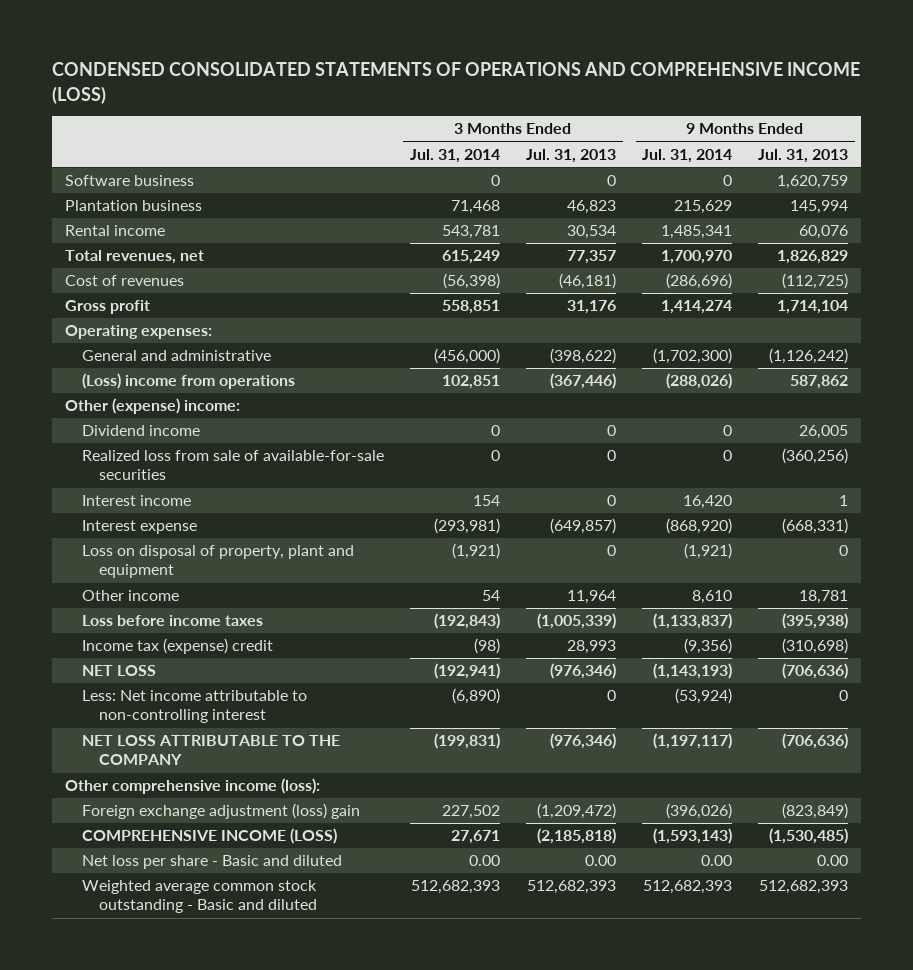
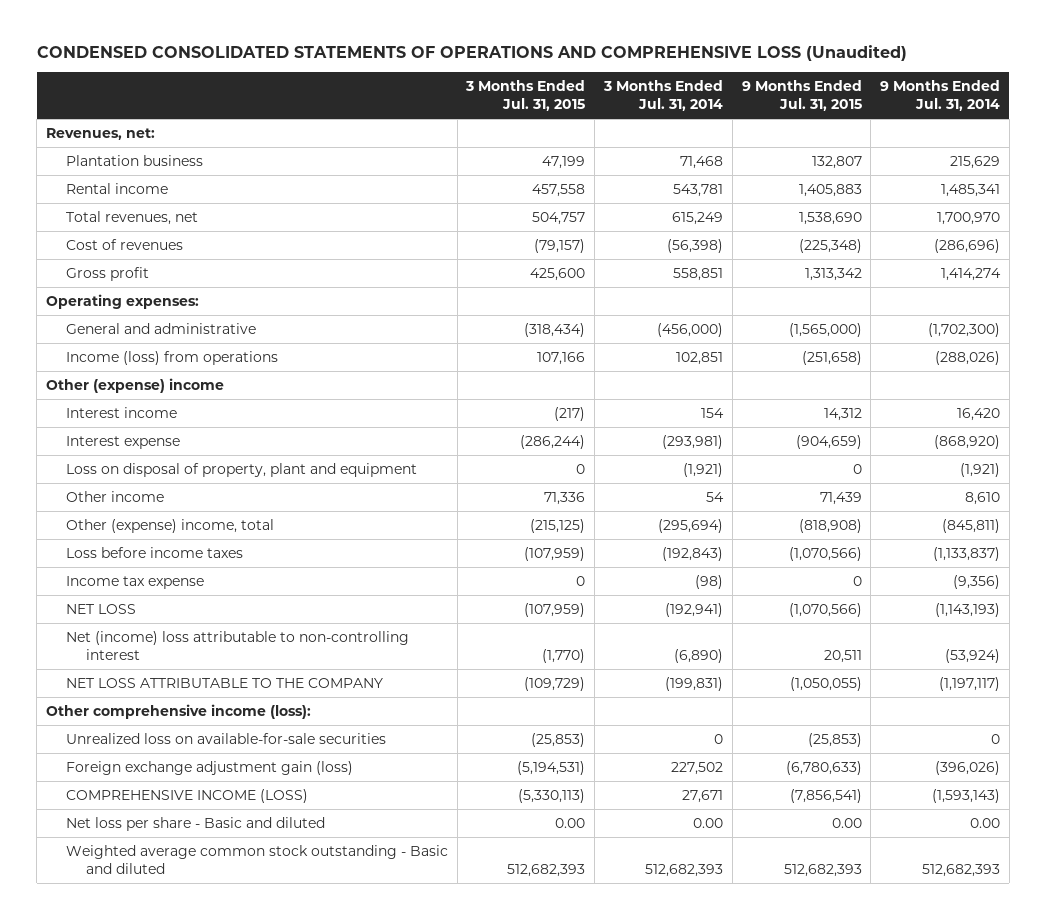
[52,62,861,104] CONDENSED CONSOLIDATED STATEMENTS OF OPERATIONS AND COMPREHENSIVE INCOME (LOSS) -> [36,45,907,62] CONDENSED CONSOLIDATED STATEMENTS OF OPERATIONS AND COMPREHENSIVE LOSS (Unaudited)
[526,148,617,163] Jul. 31, 2013 -> none
[758,148,849,163] Jul. 31, 2013 -> none
none -> [465,80,586,112] 3 Months Ended Jul. 31, 2015
none -> [741,80,862,112] 9 Months Ended Jul. 31, 2015
[65,175,195,187] Software business -> none
none -> [45,127,155,140] Revenues, net:
[81,425,200,437] Dividend income -> none
[81,450,384,481] Realized loss from sale of available-for-sale securities -> none
[81,373,295,390] (Loss) income from operations -> [65,350,278,365] Income (loss) from operations
[65,398,241,415] Other (expense) income: -> [45,377,224,393] Other (expense) income
none -> [65,518,274,533] Other (expense) income, total
[81,638,273,655] Income tax (expense) credit -> [65,575,204,589] Income tax expense
[81,690,307,724] Less: Net income attributable to non-controlling interest -> [65,630,409,660] Net (income) loss attributable to non-controlling interest
none -> [65,732,386,744] Unrealized loss on available-for-sale securities
[81,803,360,820] Foreign exchange adjustment (loss) gain -> [65,760,353,775] Foreign exchange adjustment gain (loss)

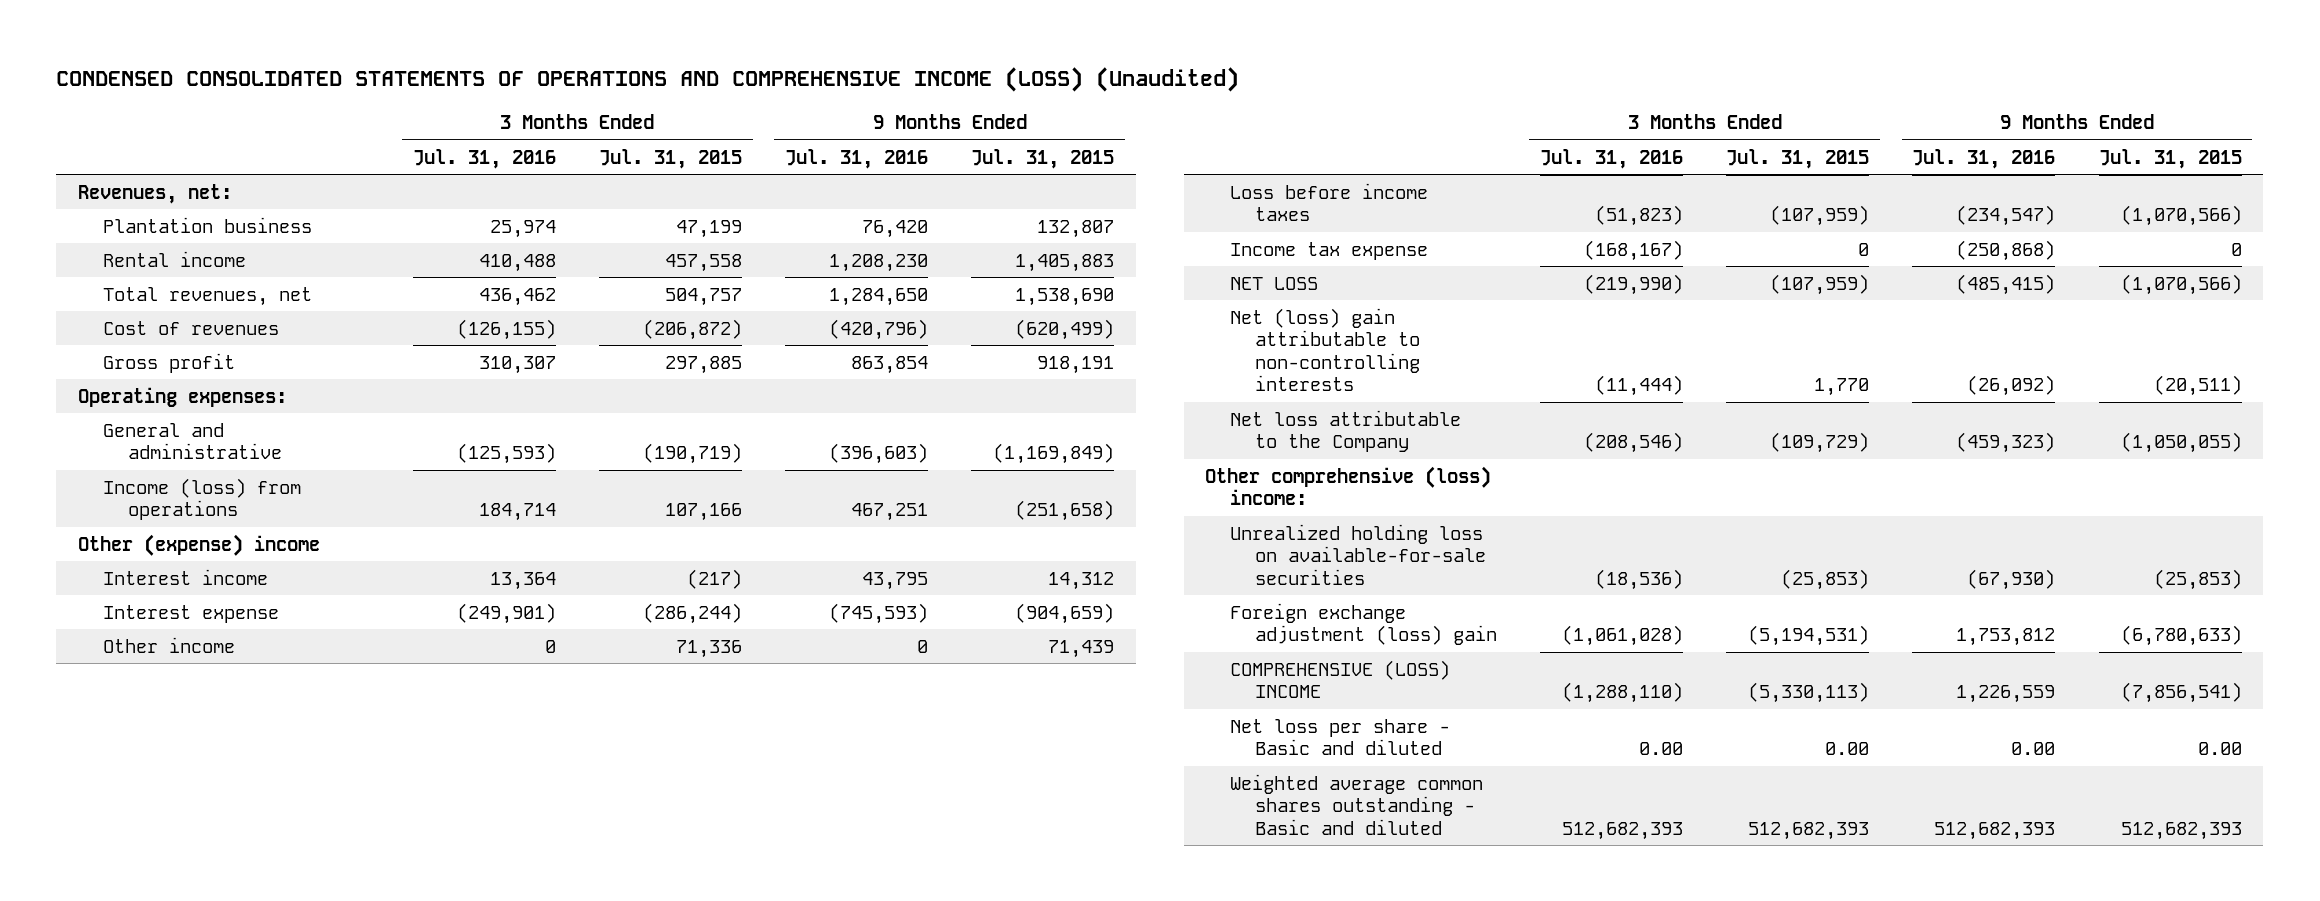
[36,45,907,62] CONDENSED CONSOLIDATED STATEMENTS OF OPERATIONS AND COMPREHENSIVE LOSS (Unaudited) -> [56,67,1240,93] CONDENSED CONSOLIDATED STATEMENTS OF OPERATIONS AND COMPREHENSIVE INCOME (LOSS) (Unaudited)
[602,80,723,112] 3 Months Ended Jul. 31, 2014 -> none
[880,80,1001,112] 9 Months Ended Jul. 31, 2014 -> none
none -> [412,148,556,169] Jul. 31, 2016
none -> [785,148,929,169] Jul. 31, 2016
[534,238,586,253] (79,157) -> [642,318,742,340] (206,872)
[798,238,862,253] (225,348) -> [1015,318,1115,340] (620,499)
[530,267,586,281] 425,600 -> [664,355,742,374] 297,885
[804,267,862,281] 1,313,342 -> [1037,355,1115,374] 918,191
[524,322,586,337] (318,434) -> [642,443,742,465] (190,719)
[788,322,862,337] (1,565,000) -> [993,443,1115,465] (1,169,849)
[65,462,417,477] Loss on disposal of property, plant and equipment -> none
[65,518,274,533] Other (expense) income, total -> none
[65,630,409,660] Net (income) loss attributable to non-controlling interest -> [1230,307,1420,392] Net (loss) gain attributable to non-controlling interests
[542,648,586,663] (1,770) -> [1814,378,1870,397] 1,770
[823,649,862,663] 20,511 -> [2153,375,2242,397] (20,511)
[65,677,383,688] NET LOSS ATTRIBUTABLE TO THE COMPANY -> [1230,409,1462,453] Net loss attributable to the Company
[45,703,311,719] Other comprehensive income (loss): -> [1205,465,1492,506] Other comprehensive (loss) income:
[65,732,386,744] Unrealized loss on available-for-sale securities -> [1230,523,1486,585] Unrealized holding loss on available-for-sale securities
[65,760,353,775] Foreign exchange adjustment gain (loss) -> [1230,602,1497,646] Foreign exchange adjustment (loss) gain
[65,788,308,803] COMPREHENSIVE INCOME (LOSS) -> [1230,659,1451,699] COMPREHENSIVE (LOSS) INCOME
[65,844,448,874] Weighted average common stock outstanding - Basic and diluted -> [1230,773,1484,835] Weighted average common shares outstanding - Basic and diluted

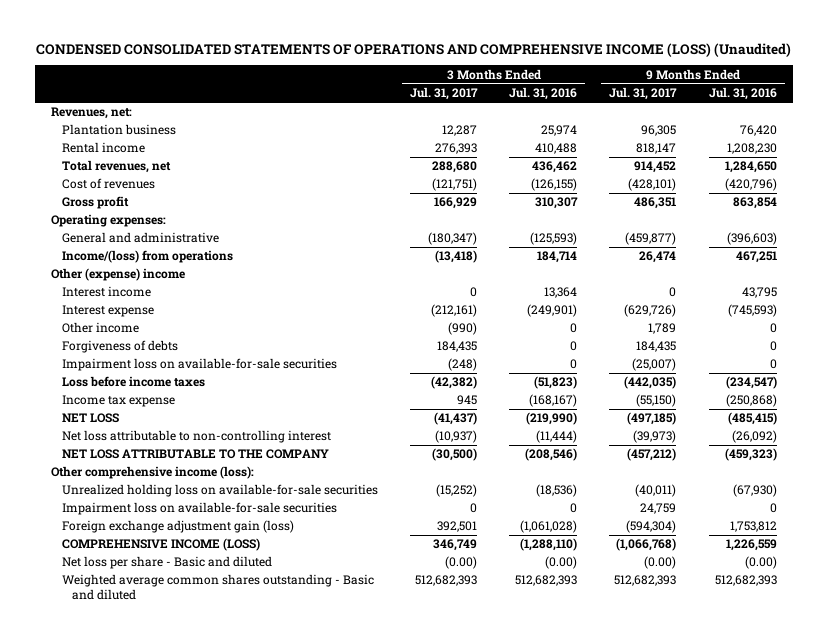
[598,148,742,169] Jul. 31, 2015 -> none
[971,148,1115,169] Jul. 31, 2015 -> none
none -> [409,87,478,101] Jul. 31, 2017
none -> [609,87,678,101] Jul. 31, 2017
[102,477,301,521] Income (loss) from operations -> [61,250,233,264] Income/(loss) from operations
none -> [61,340,178,354] Forgiveness of debts
none -> [61,358,337,372] Impairment loss on available-for-sale securities
[1230,307,1420,392] Net (loss) gain attributable to non-controlling interests -> [61,430,331,444] Net loss attributable to non-controlling interest
[1230,409,1462,453] Net loss attributable to the Company -> [61,449,329,460] NET LOSS ATTRIBUTABLE TO THE COMPANY
[1205,465,1492,506] Other comprehensive (loss) income: -> [51,466,255,480] Other comprehensive income (loss):
none -> [61,502,337,516] Impairment loss on available-for-sale securities
[1230,602,1497,646] Foreign exchange adjustment (loss) gain -> [61,520,294,534] Foreign exchange adjustment gain (loss)
[1230,659,1451,699] COMPREHENSIVE (LOSS) INCOME -> [61,538,260,552] COMPREHENSIVE INCOME (LOSS)
[1639,742,1684,756] 0.00 -> [545,556,578,570] (0.00)
[2011,742,2056,756] 0.00 -> [744,556,777,570] (0.00)

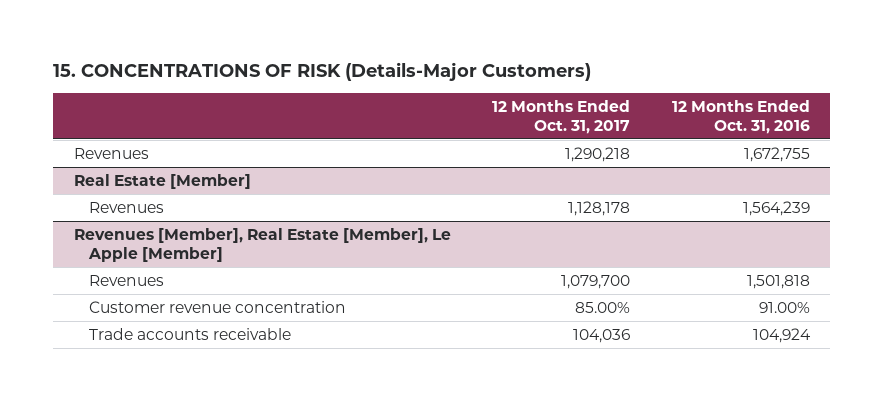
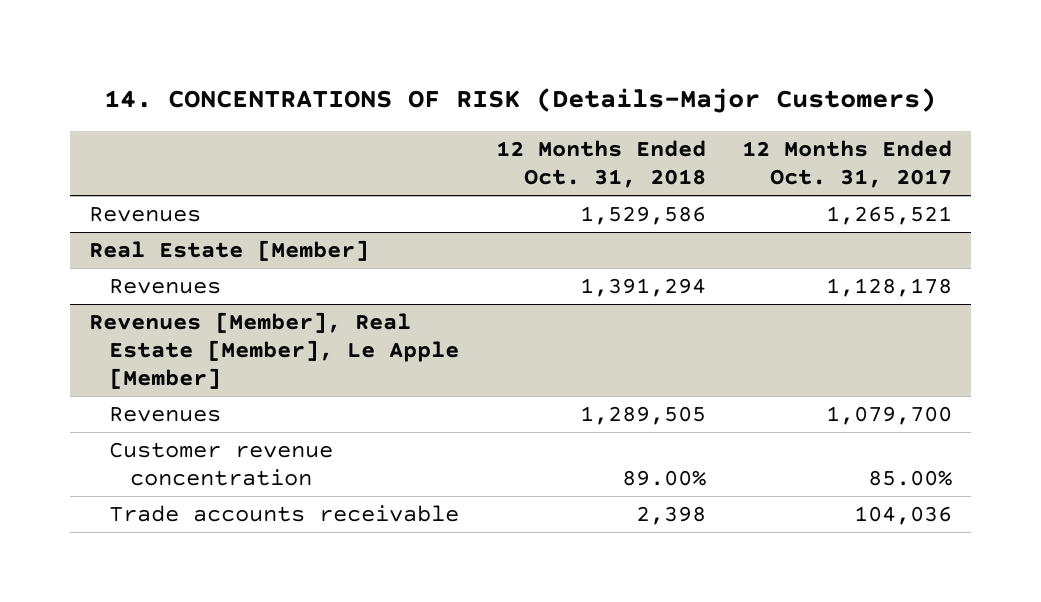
[53,62,592,82] 15. CONCENTRATIONS OF RISK (Details-Major Customers) -> [104,88,937,114] 14. CONCENTRATIONS OF RISK (Details-Major Customers)
[671,99,810,134] 12 Months Ended Oct. 31, 2016 -> none
none -> [495,140,706,189] 12 Months Ended Oct. 31, 2018
[565,147,631,163] 1,290,218 -> [826,205,953,225] 1,265,521

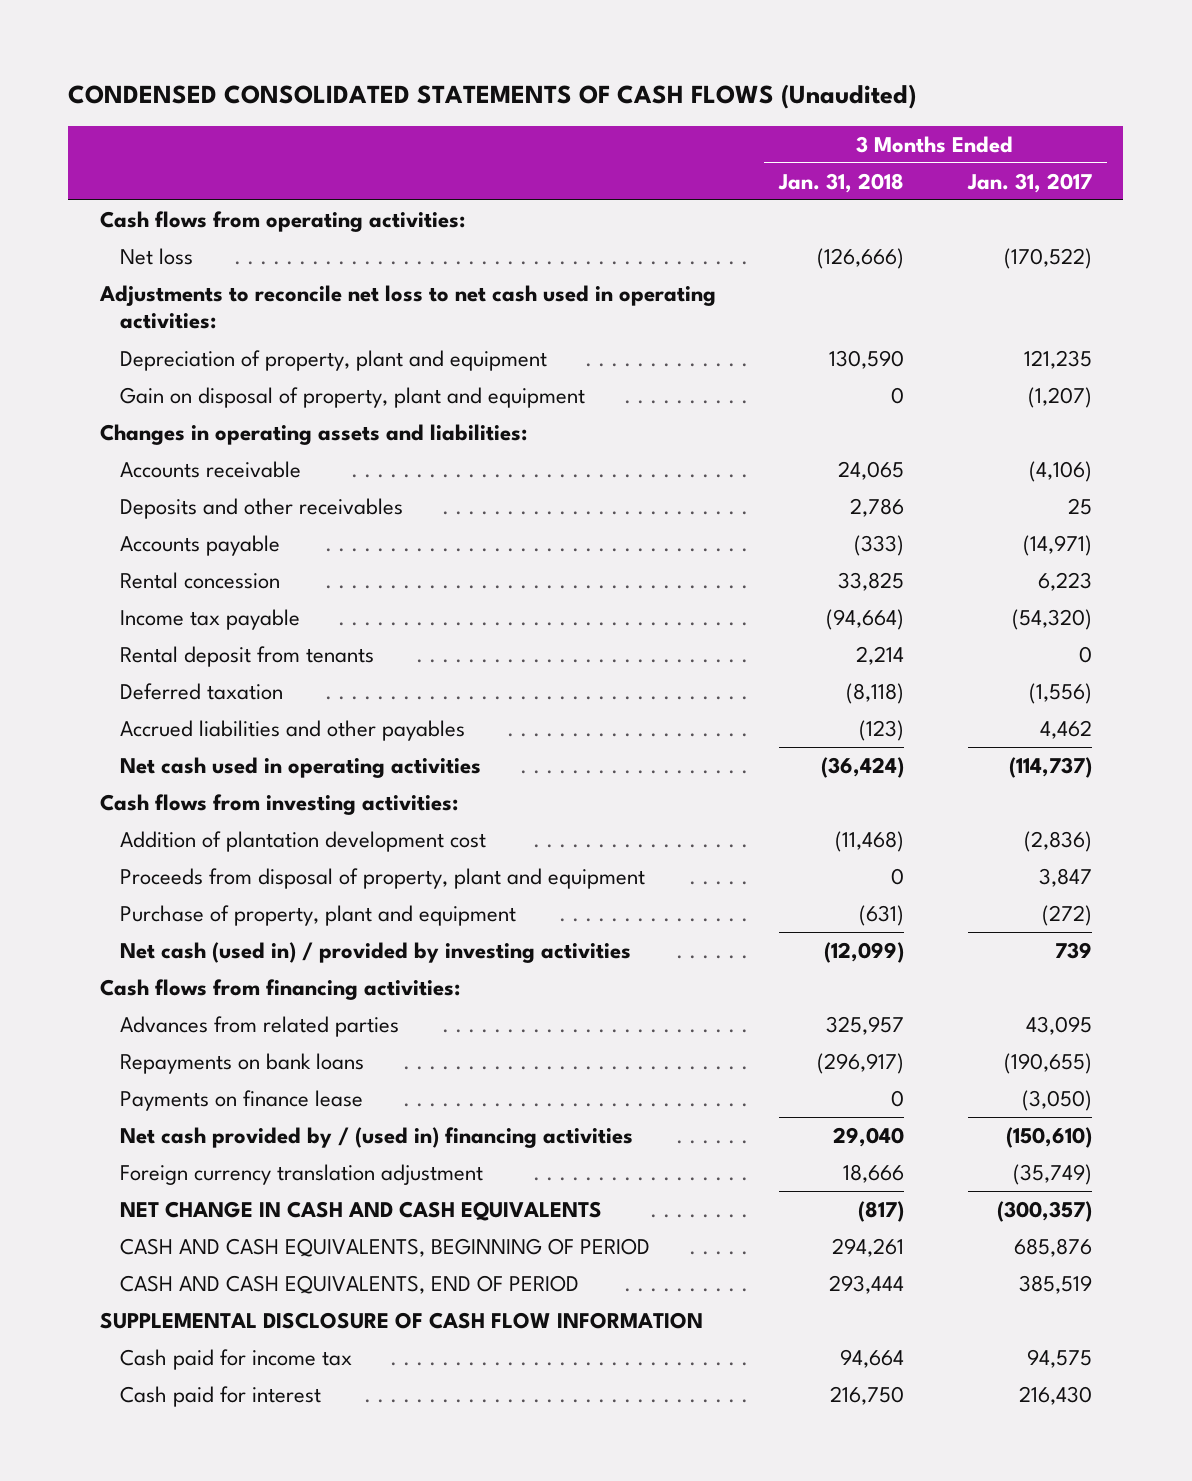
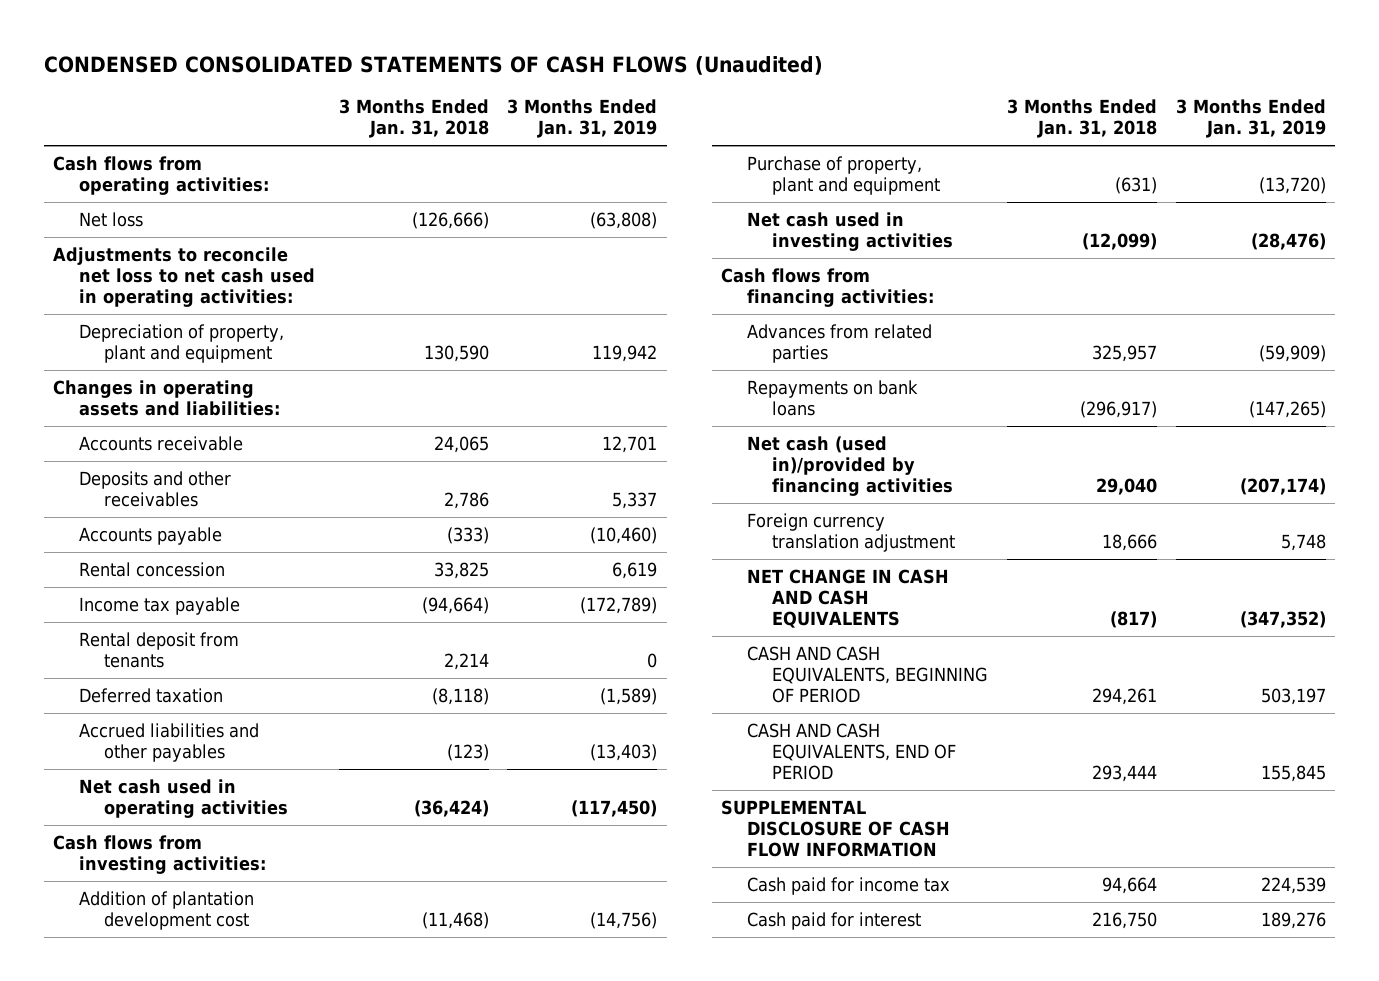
[966,172,1092,193] Jan. 31, 2017 -> none
none -> [507,99,658,139] 3 Months Ended Jan. 31, 2019
[119,386,585,408] Gain on disposal of property, plant and equipment -> none
[119,867,645,889] Proceeds from disposal of property, plant and equipment -> none
[119,941,631,963] Net cash (used in) / provided by investing activities -> [746,211,954,251] Net cash used in investing activities
[119,1089,363,1111] Payments on finance lease -> none
[119,1126,633,1148] Net cash provided by / (used in) financing activities -> [746,435,954,496] Net cash (used in)/provided by financing activities

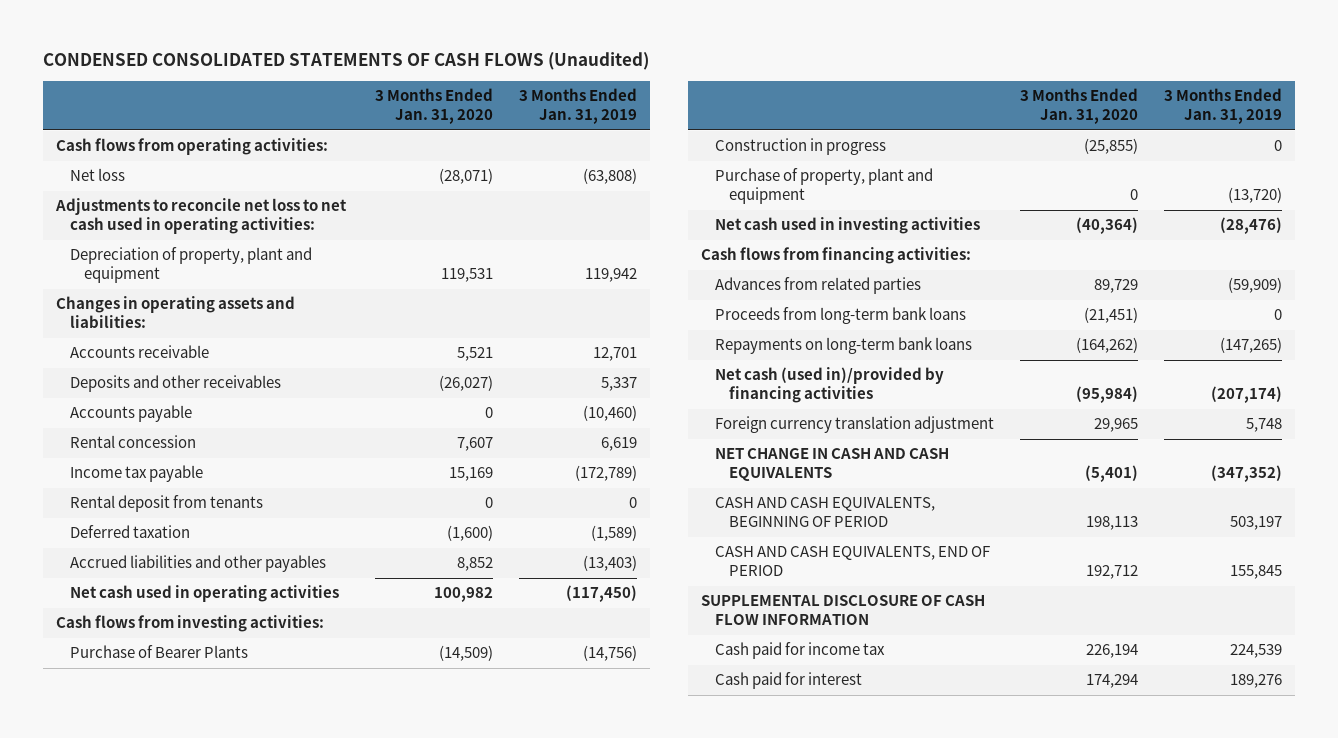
[338,99,489,139] 3 Months Ended Jan. 31, 2018 -> none
none -> [375,88,494,125] 3 Months Ended Jan. 31, 2020
[78,890,254,930] Addition of plantation development cost -> [70,645,249,659] Purchase of Bearer Plants
none -> [714,138,886,156] Construction in progress
none -> [714,307,966,325] Proceeds from long-term bank loans
[746,379,918,416] Repayments on bank loans -> [714,337,972,355] Repayments on long-term bank loans

